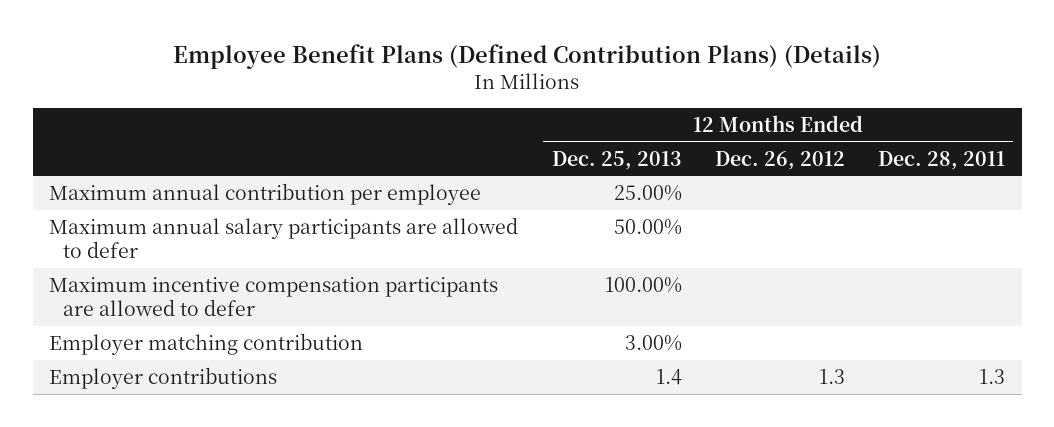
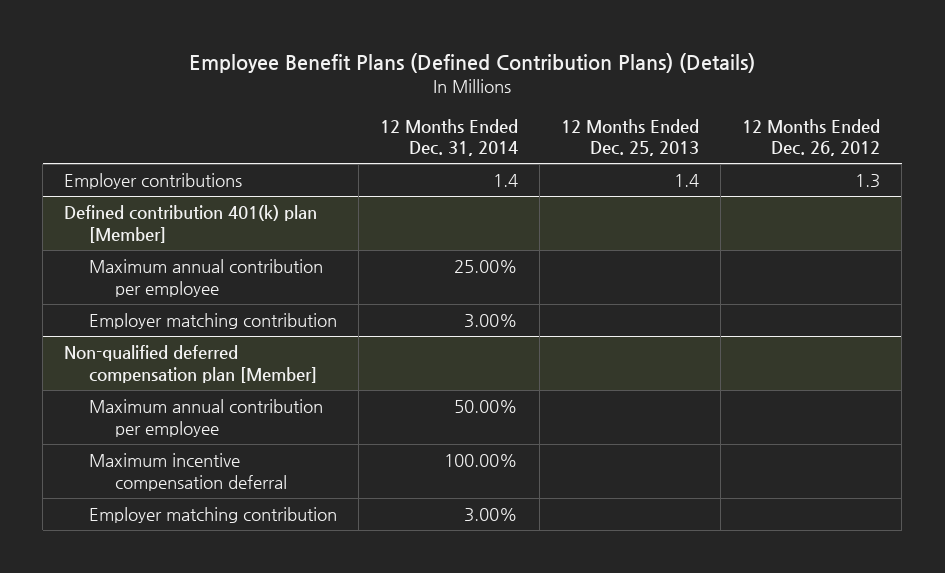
[878,150,1006,170] Dec. 28, 2011 -> none
none -> [380,118,519,157] 12 Months Ended Dec. 31, 2014
[49,182,482,205] Maximum annual contribution per employee -> none
[49,216,519,259] Maximum annual salary participants are allowed to defer -> none
[49,276,499,317] Maximum incentive compensation participants are allowed to defer -> none
[49,332,364,355] Employer matching contribution -> none
none -> [64,204,318,243] Defined contribution 401(k) plan [Member]
none -> [89,258,324,297] Maximum annual contribution per employee
none -> [89,312,338,329] Employer matching contribution
none -> [64,344,318,383] Non-qualified deferred compensation plan [Member]
none -> [89,398,324,437] Maximum annual contribution per employee
none -> [89,452,287,491] Maximum incentive compensation deferral
none -> [89,506,338,523] Employer matching contribution

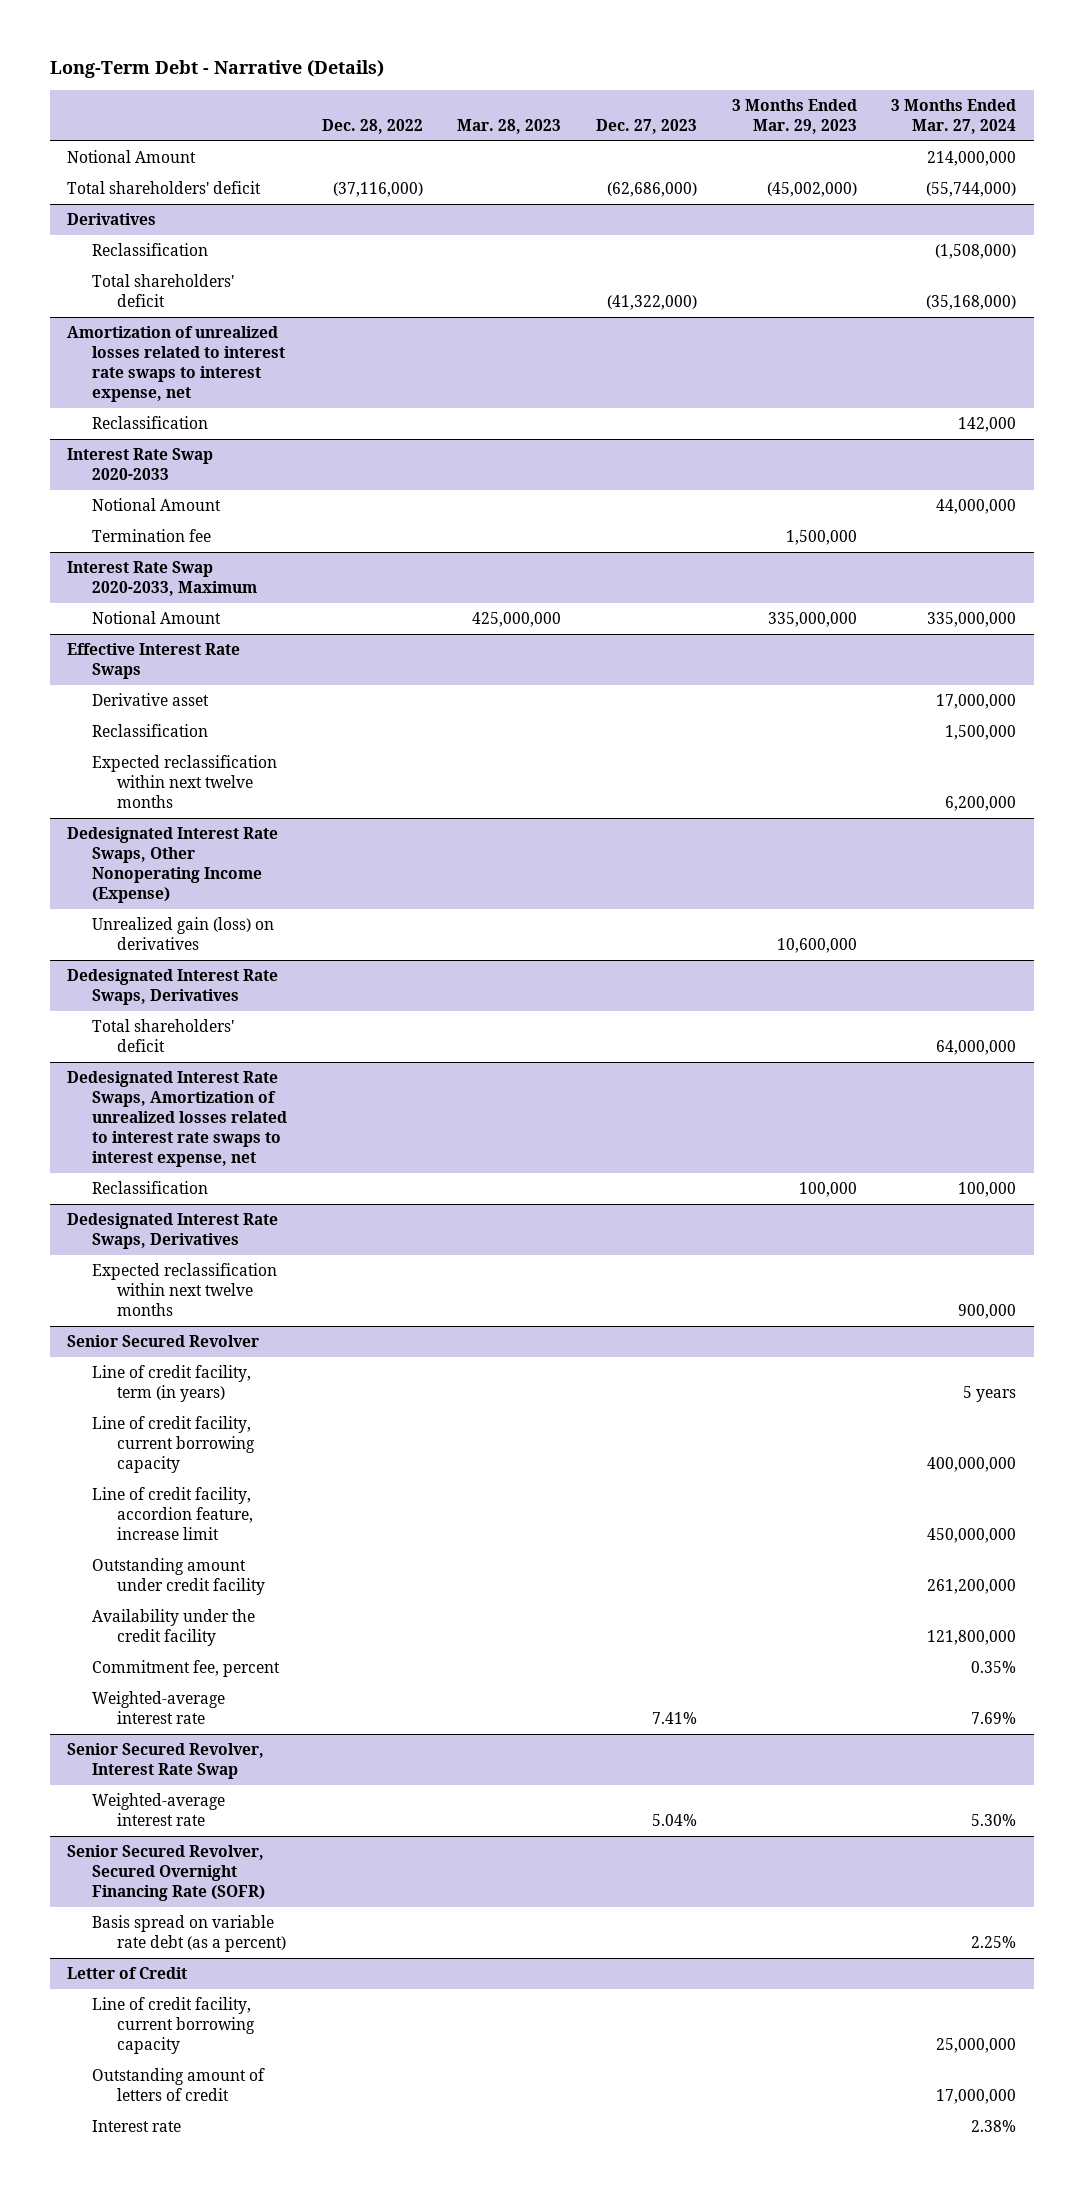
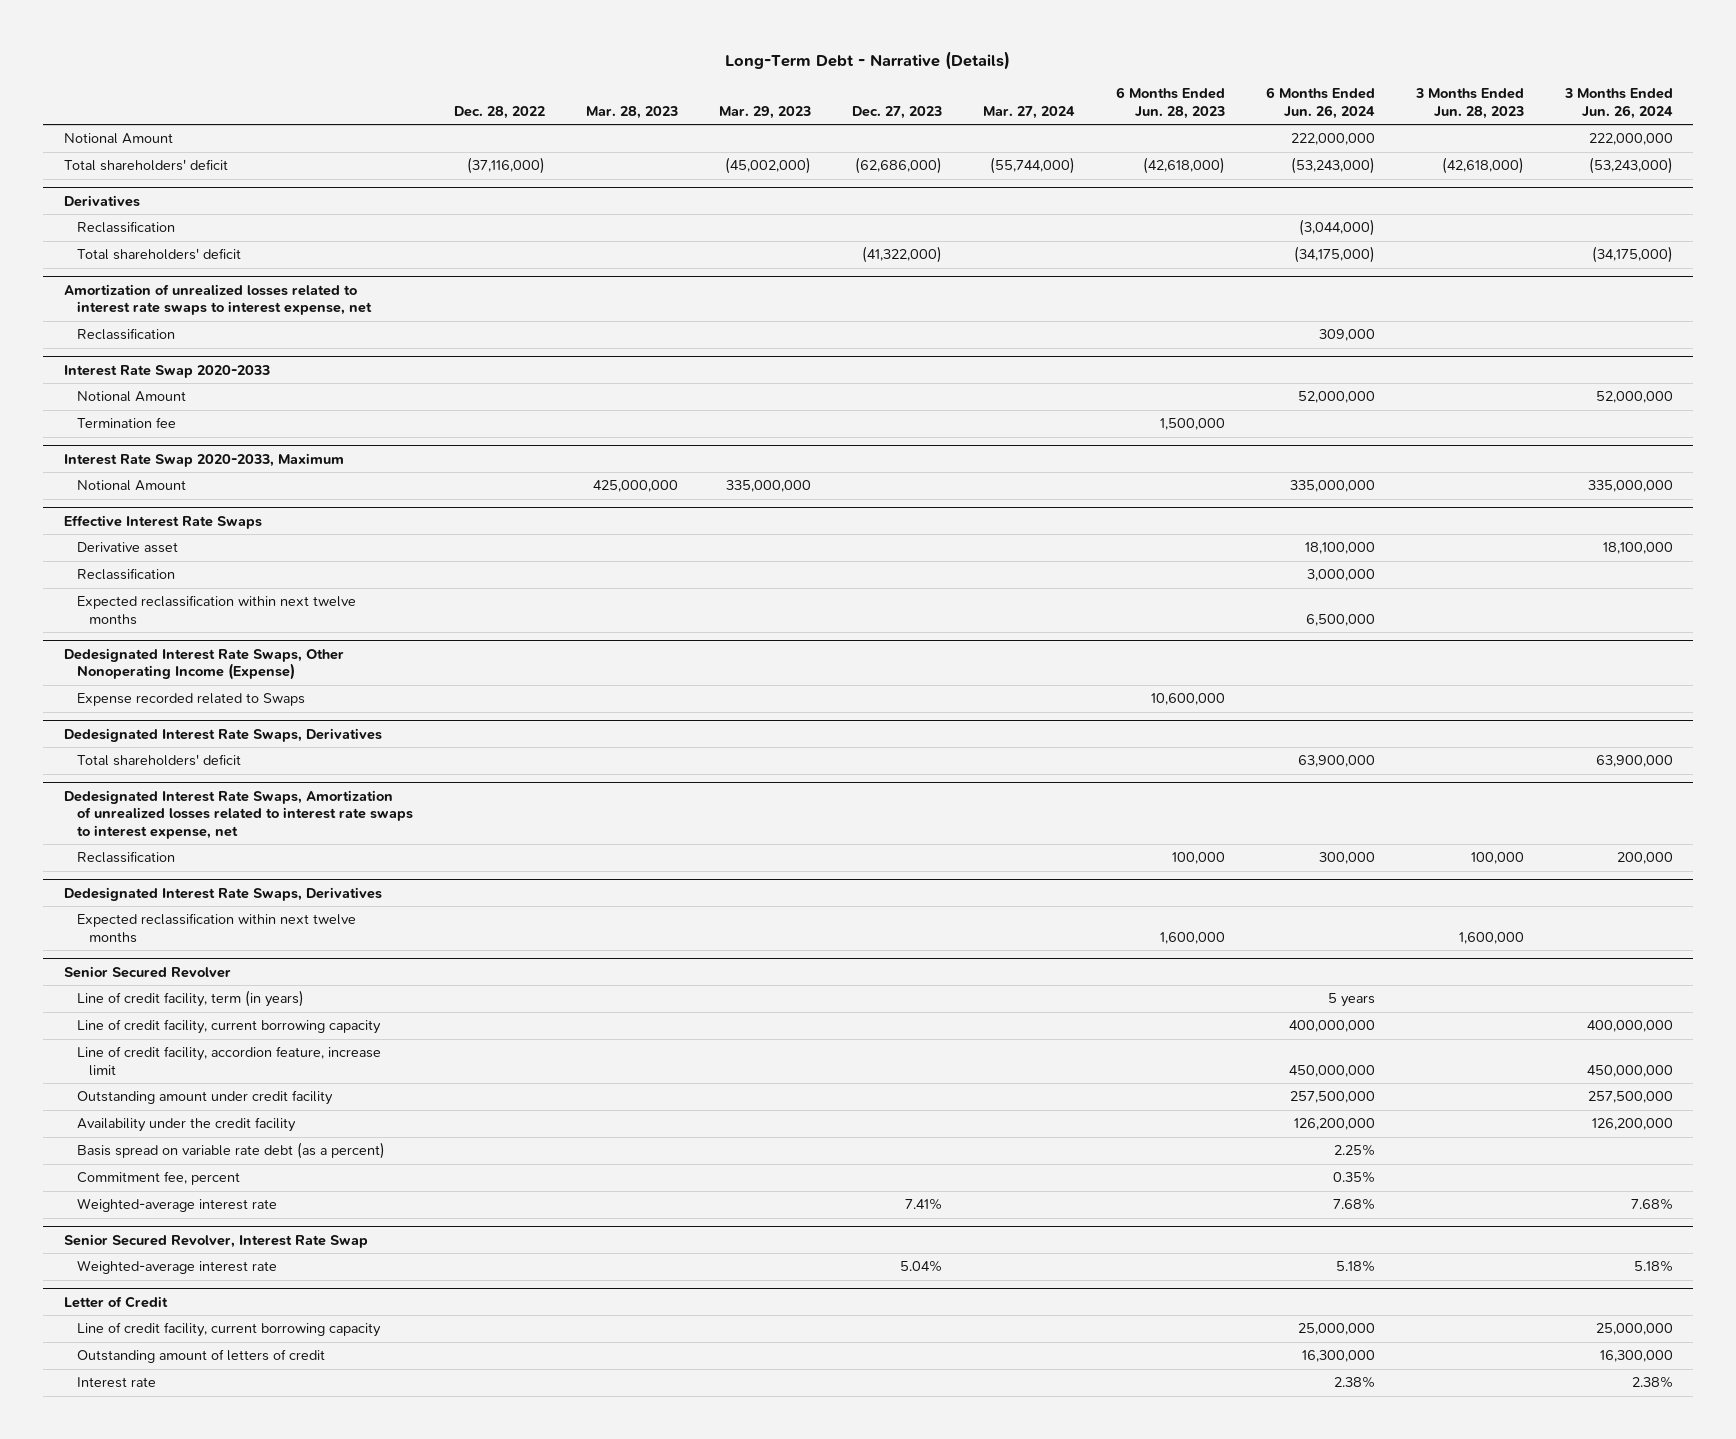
[731,99,857,135] 3 Months Ended Mar. 29, 2023 -> none
[891,99,1017,135] 3 Months Ended Mar. 27, 2024 -> none
none -> [718,105,811,119] Mar. 29, 2023
none -> [982,105,1075,119] Mar. 27, 2024
none -> [1115,87,1225,119] 6 Months Ended Jun. 28, 2023
none -> [1265,87,1375,119] 6 Months Ended Jun. 26, 2024
none -> [1414,88,1524,119] 3 Months Ended Jun. 28, 2023
none -> [1563,88,1673,119] 3 Months Ended Jun. 26, 2024
[92,917,275,951] Unrealized gain (loss) on derivatives -> [76,693,305,707] Expense recorded related to Swaps
none -> [76,1142,385,1160] Basis spread on variable rate debt (as a percent)
[66,1845,266,1902] Senior Secured Revolver, Secured Overnight Financing Rate (SOFR) -> none
[92,1915,287,1953] Basis spread on variable rate debt (as a percent) -> none

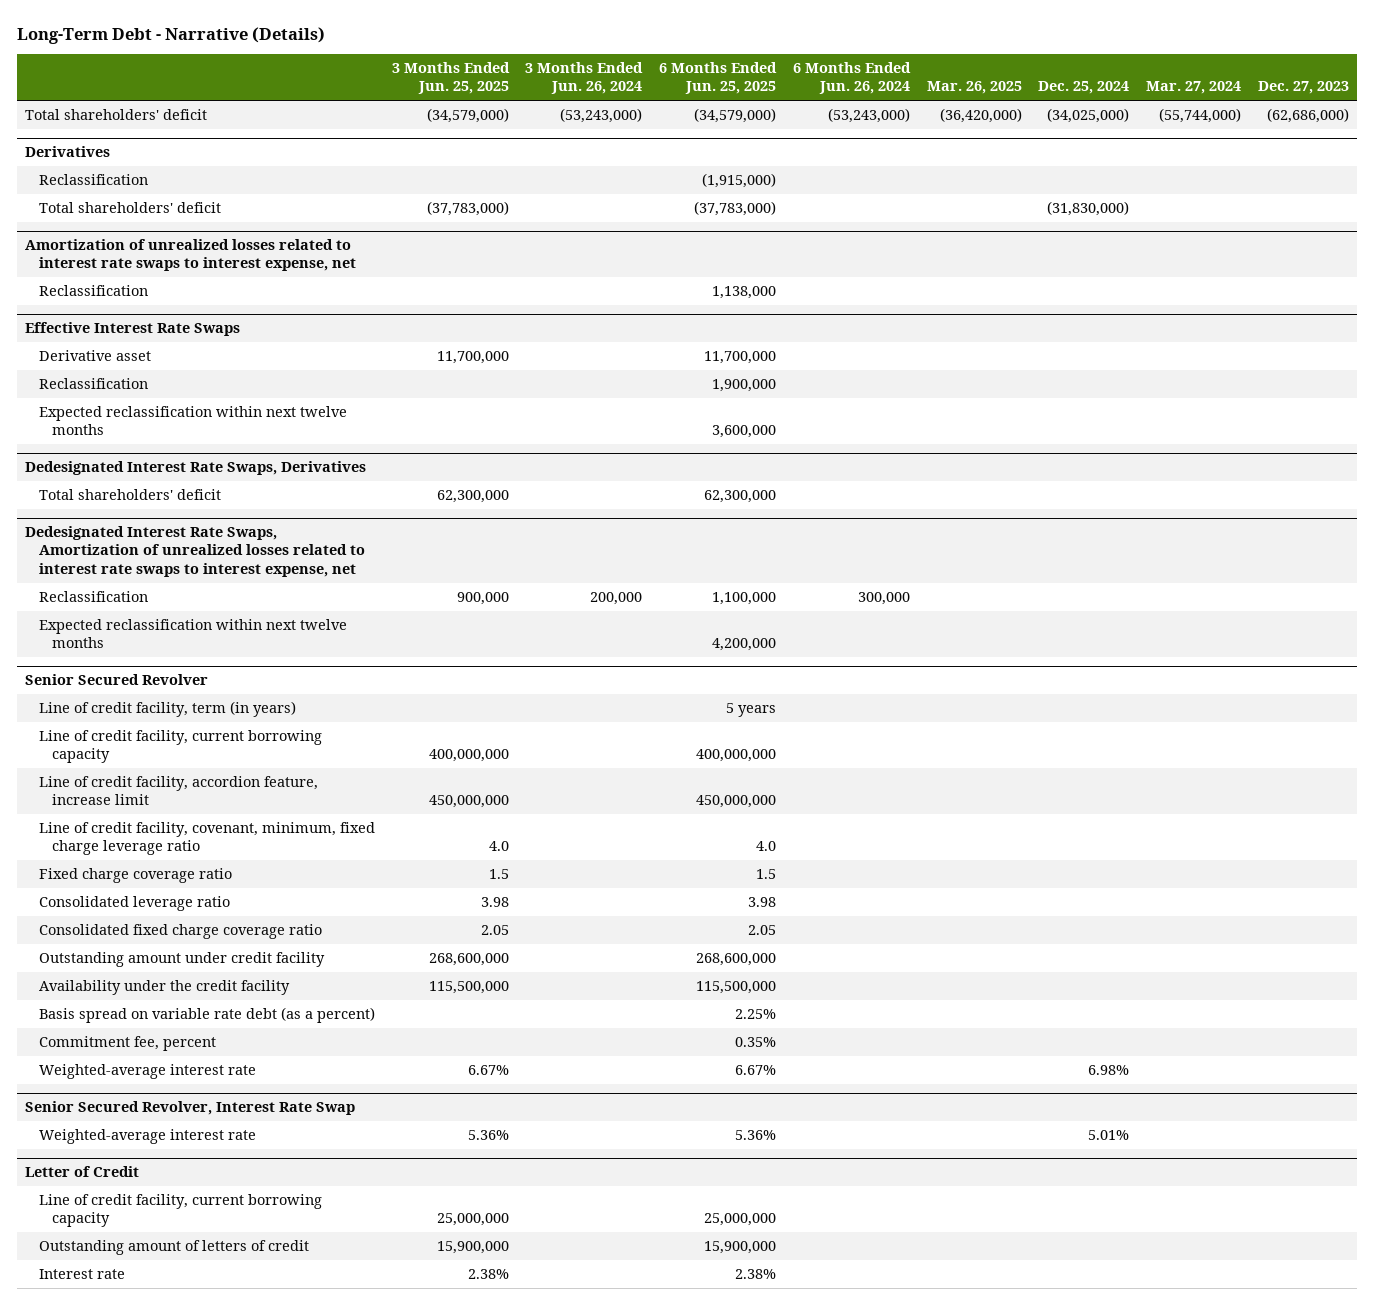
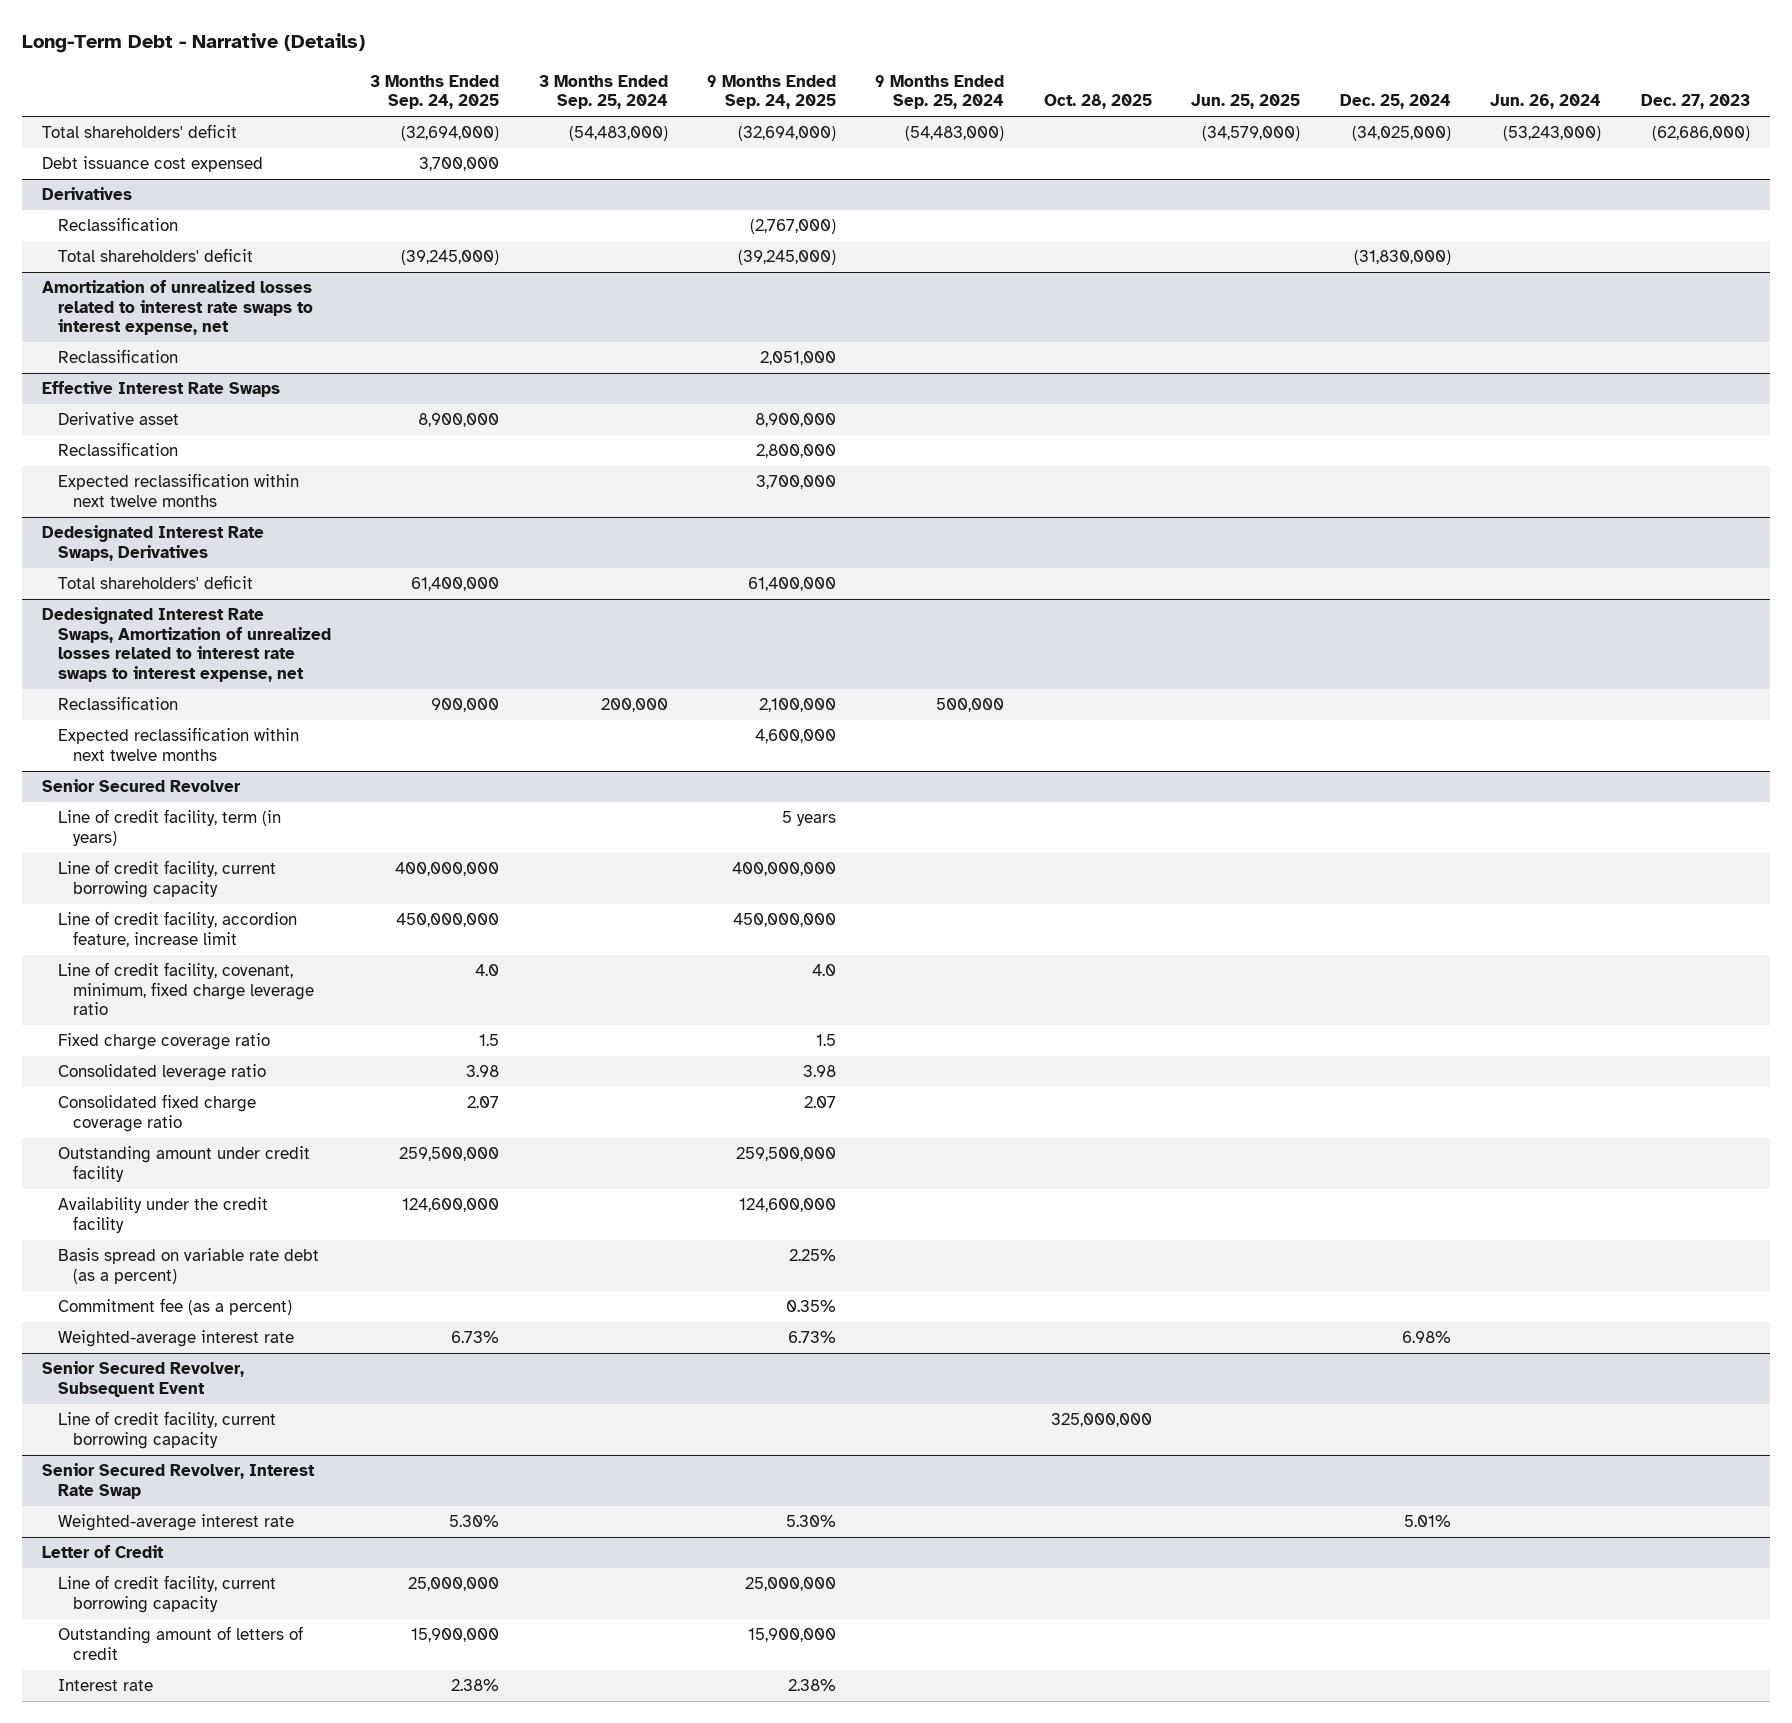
[391,62,510,95] 3 Months Ended Jun. 25, 2025 -> none
[525,62,644,95] 3 Months Ended Jun. 26, 2024 -> none
[659,62,778,95] 6 Months Ended Jun. 25, 2025 -> none
[792,62,911,95] 6 Months Ended Jun. 26, 2024 -> none
[926,81,1022,95] Mar. 26, 2025 -> none
[1145,81,1241,95] Mar. 27, 2024 -> none
none -> [370,74,500,110] 3 Months Ended Sep. 24, 2025
none -> [538,74,668,110] 3 Months Ended Sep. 25, 2024
none -> [706,74,836,110] 9 Months Ended Sep. 24, 2025
none -> [875,74,1005,110] 9 Months Ended Sep. 25, 2024
none -> [1043,94,1152,110] Oct. 28, 2025
none -> [1191,94,1301,110] Jun. 25, 2025
none -> [1490,94,1602,110] Jun. 26, 2024
none -> [42,156,264,173] Debt issuance cost expensed
[38,1036,216,1052] Commitment fee, percent -> [57,1298,292,1316] Commitment fee (as a percent)
none -> [42,1361,245,1397] Senior Secured Revolver, Subsequent Event
none -> [57,1411,276,1449] Line of credit facility, current borrowing capacity

